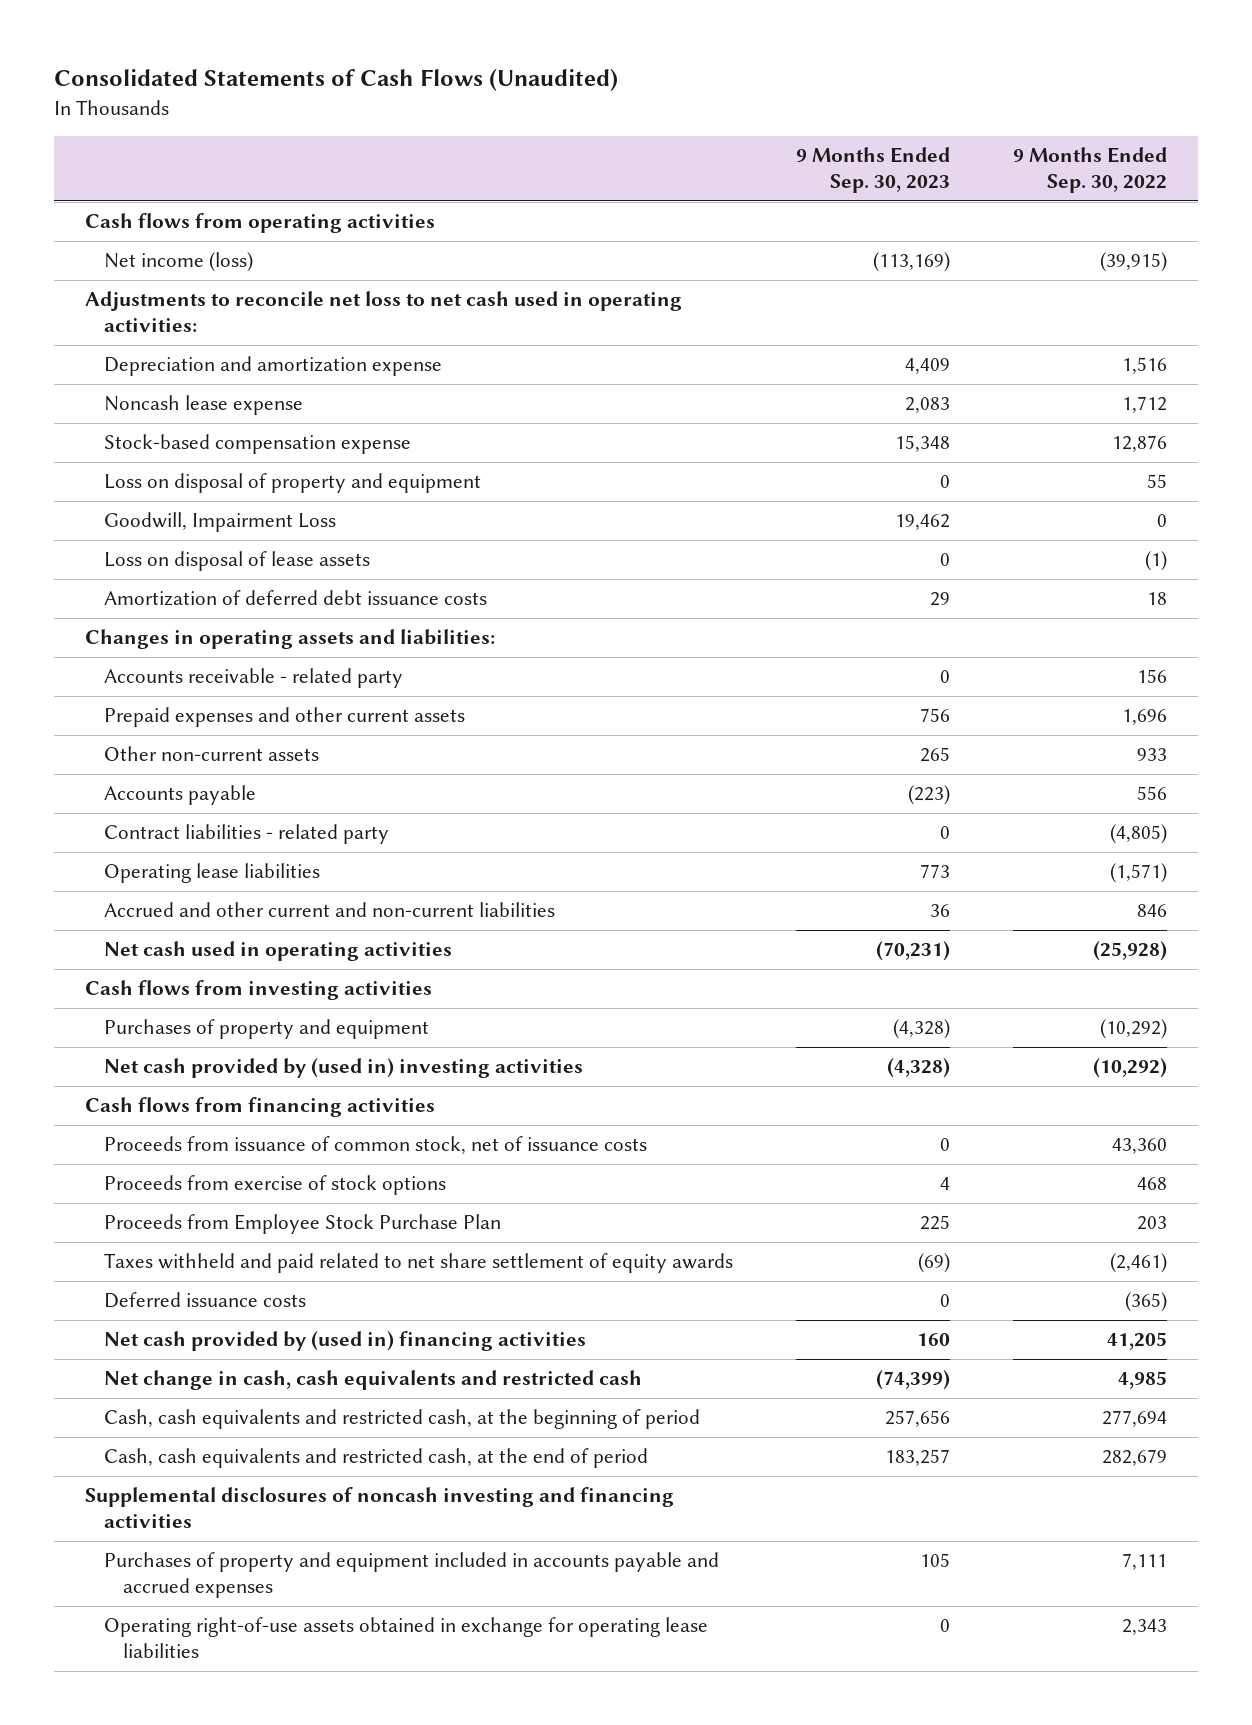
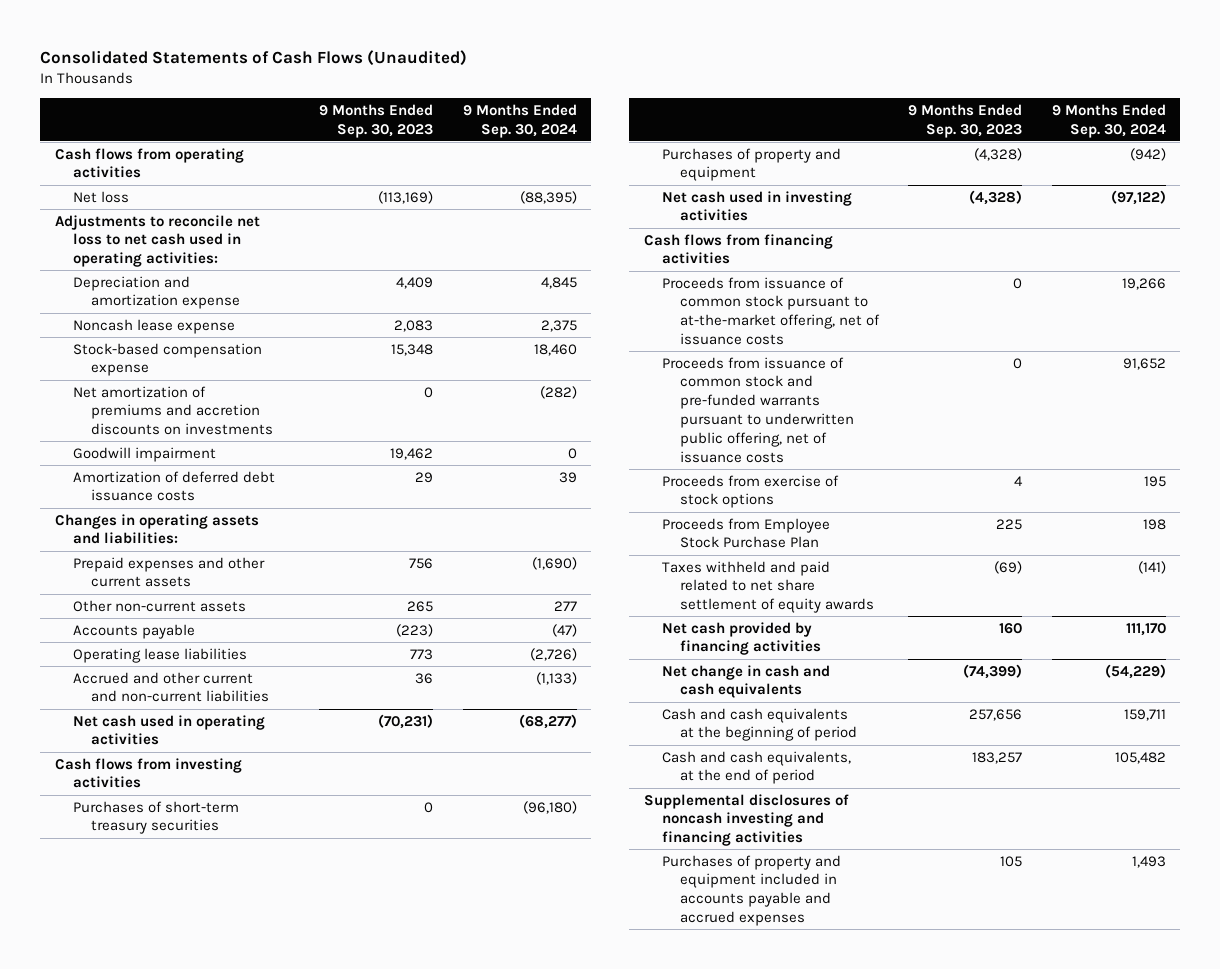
[1012,147,1167,193] 9 Months Ended Sep. 30, 2022 -> none
none -> [462,103,577,138] 9 Months Ended Sep. 30, 2024
[103,252,253,273] Net income (loss) -> [72,190,129,203] Net loss
[103,473,481,494] Loss on disposal of property and equipment -> none
[103,551,370,572] Loss on disposal of lease assets -> none
none -> [72,385,273,436] Net amortization of premiums and accretion discounts on investments
[103,512,336,533] Goodwill, Impairment Loss -> [72,446,216,462] Goodwill impairment
[103,668,403,689] Accounts receivable - related party -> none
[103,824,389,845] Contract liabilities - related party -> none
none -> [72,800,239,835] Purchases of short-term treasury securities
[103,1058,583,1079] Net cash provided by (used in) investing activities -> [661,190,852,222] Net cash used in investing activities
[103,1136,647,1155] Proceeds from issuance of common stock, net of issuance costs -> [661,276,880,346] Proceeds from issuance of common stock pursuant to at-the-market offering, net of issuance costs
none -> [661,356,854,463] Proceeds from issuance of common stock and pre-funded warrants pursuant to underwritten public offering, net of issuance costs
[103,1292,306,1309] Deferred issuance costs -> none
[103,1331,586,1352] Net cash provided by (used in) financing activities -> [661,621,821,656] Net cash provided by financing activities
[103,1370,642,1391] Net change in cash, cash equivalents and restricted cash -> [661,664,830,699] Net change in cash and cash equivalents
[103,1409,700,1430] Cash, cash equivalents and restricted cash, at the beginning of period -> [661,707,857,742] Cash and cash equivalents at the beginning of period
[103,1448,648,1469] Cash, cash equivalents and restricted cash, at the end of period -> [661,750,851,785] Cash and cash equivalents, at the end of period
[103,1617,708,1658] Operating right-of-use assets obtained in exchange for operating lease liabilities -> none

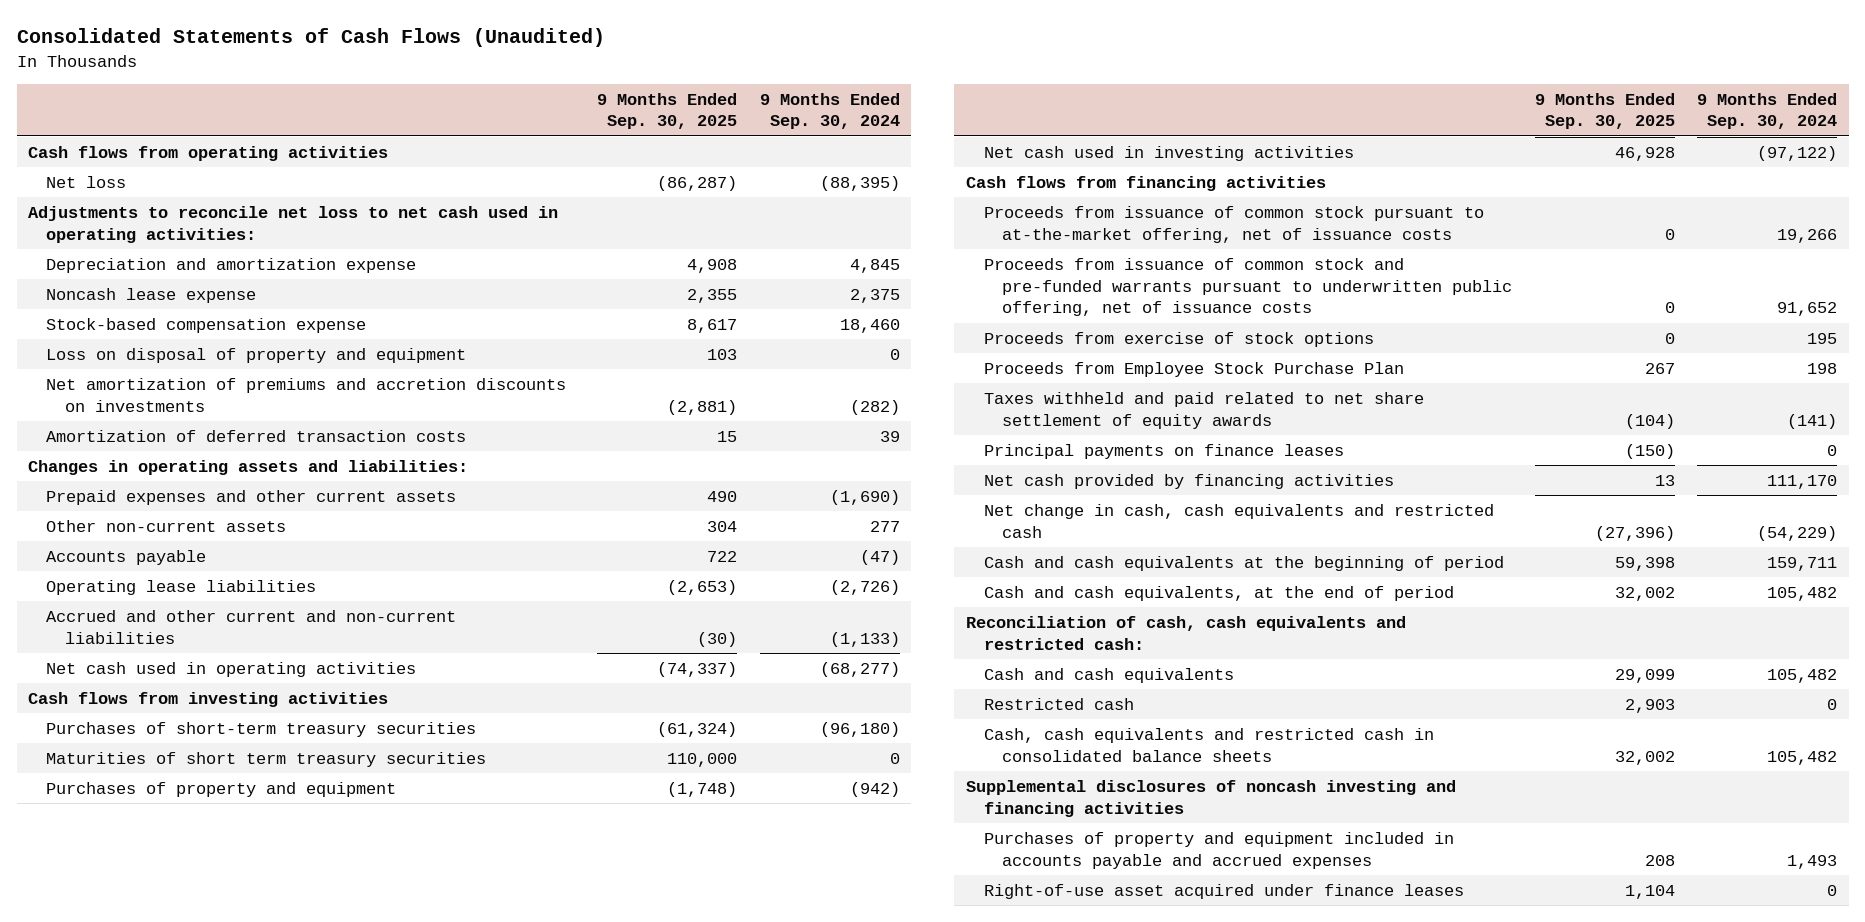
[319,103,434,138] 9 Months Ended Sep. 30, 2023 -> none
none -> [597,92,738,130] 9 Months Ended Sep. 30, 2025
none -> [46,347,467,363] Loss on disposal of property and equipment
[72,446,216,462] Goodwill impairment -> none
[72,470,275,502] Amortization of deferred debt issuance costs -> [46,429,467,442] Amortization of deferred transaction costs
none -> [46,751,487,767] Maturities of short term treasury securities
none -> [983,443,1344,459] Principal payments on finance leases
[661,664,830,699] Net change in cash and cash equivalents -> [983,503,1494,538] Net change in cash, cash equivalents and restricted cash
none -> [965,615,1406,650] Reconciliation of cash, cash equivalents and restricted cash:
none -> [983,667,1234,683] Cash and cash equivalents
none -> [983,697,1134,710] Restricted cash
none -> [983,727,1434,762] Cash, cash equivalents and restricted cash in consolidated balance sheets
none -> [983,883,1464,899] Right-of-use asset acquired under finance leases

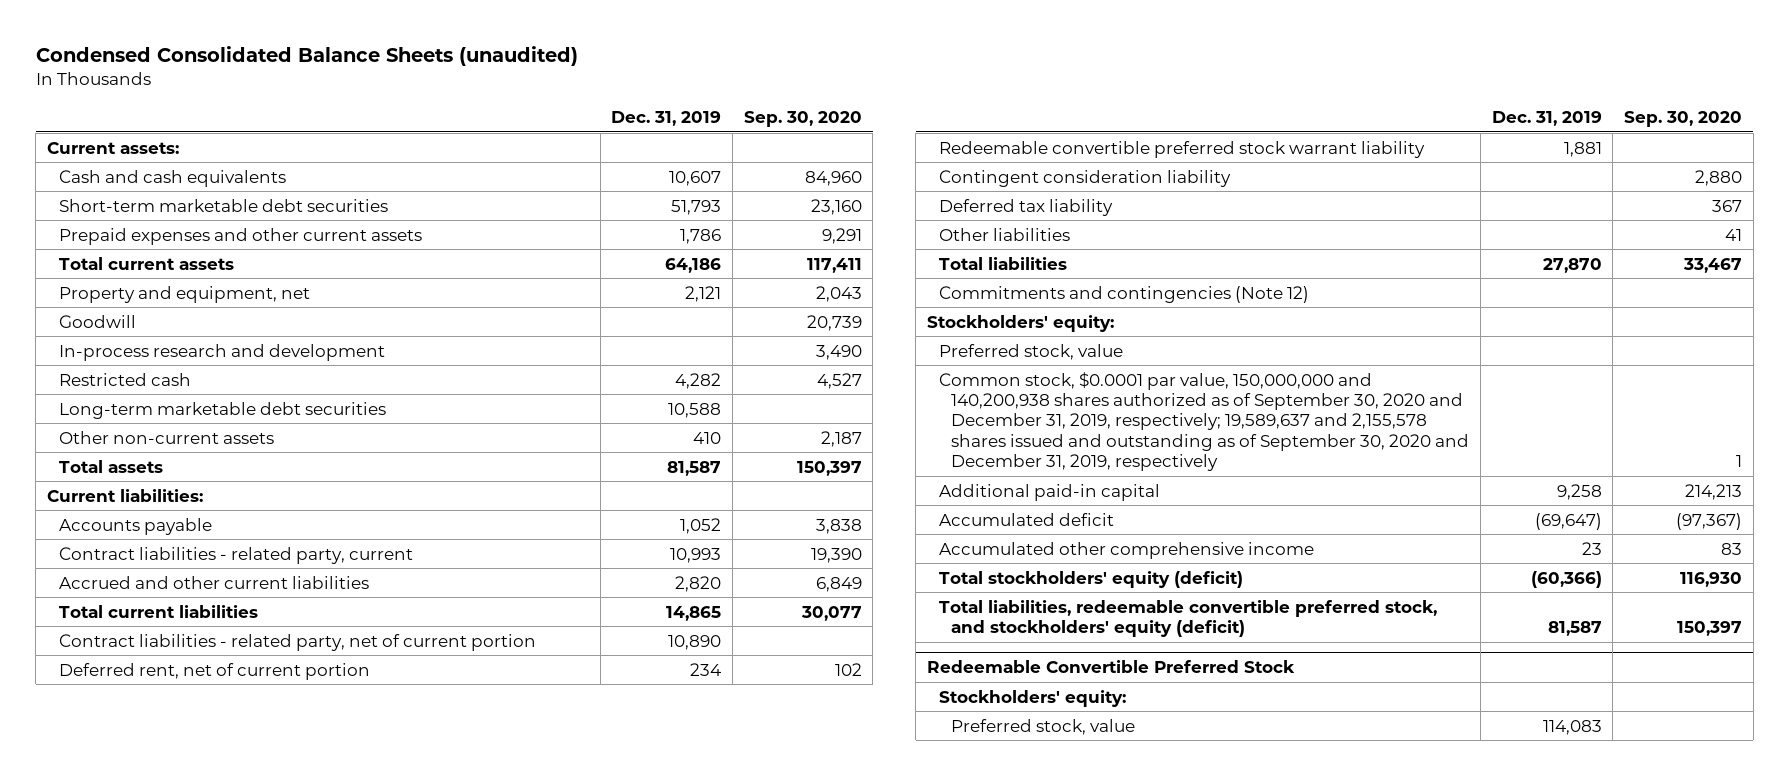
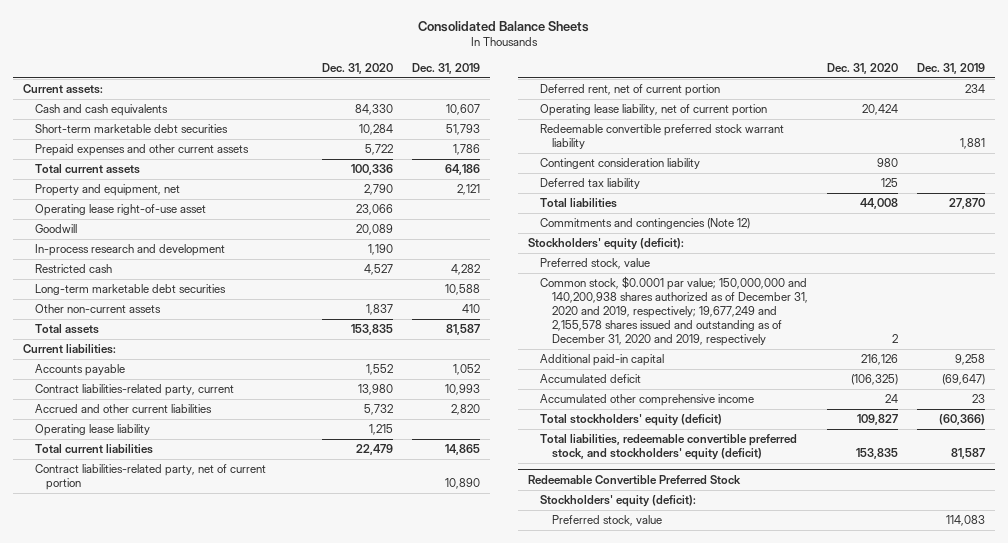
[35,46,578,67] Condensed Consolidated Balance Sheets (unaudited) -> [418,20,590,32] Consolidated Balance Sheets
[743,110,862,127] Sep. 30, 2020 -> none
none -> [321,63,393,75] Dec. 31, 2020
none -> [34,204,206,217] Operating lease right-of-use asset
[58,546,413,564] Contract liabilities - related party, current -> [34,384,234,397] Contract liabilities-related party, current
none -> [34,424,150,437] Operating lease liability
[58,633,536,651] Contract liabilities - related party, net of current portion -> [34,464,266,491] Contract liabilities-related party, net of current portion
none -> [539,104,767,117] Operating lease liability, net of current portion
[939,227,1071,241] Other liabilities -> none
[926,314,1114,332] Stockholders' equity: -> [527,238,684,251] Stockholders' equity (deficit):
[939,371,1470,471] Common stock, $0.0001 par value, 150,000,000 and 140,200,938 shares authorized as of September 30, 2020 and December 31, 2019, respectively; 19,589,637 and 2,155,578 shares issued and outstanding as of September 30, 2020 and December 31, 2019, respectively -> [539,276,808,347] Common stock, $0.0001 par value; 150,000,000 and 140,200,938 shares authorized as of December 31, 2020 and 2019, respectively; 19,677,249 and 2,155,578 shares issued and outstanding as of December 31, 2020 and 2019, respectively
[939,689,1127,707] Stockholders' equity: -> [539,495,696,508] Stockholders' equity (deficit):

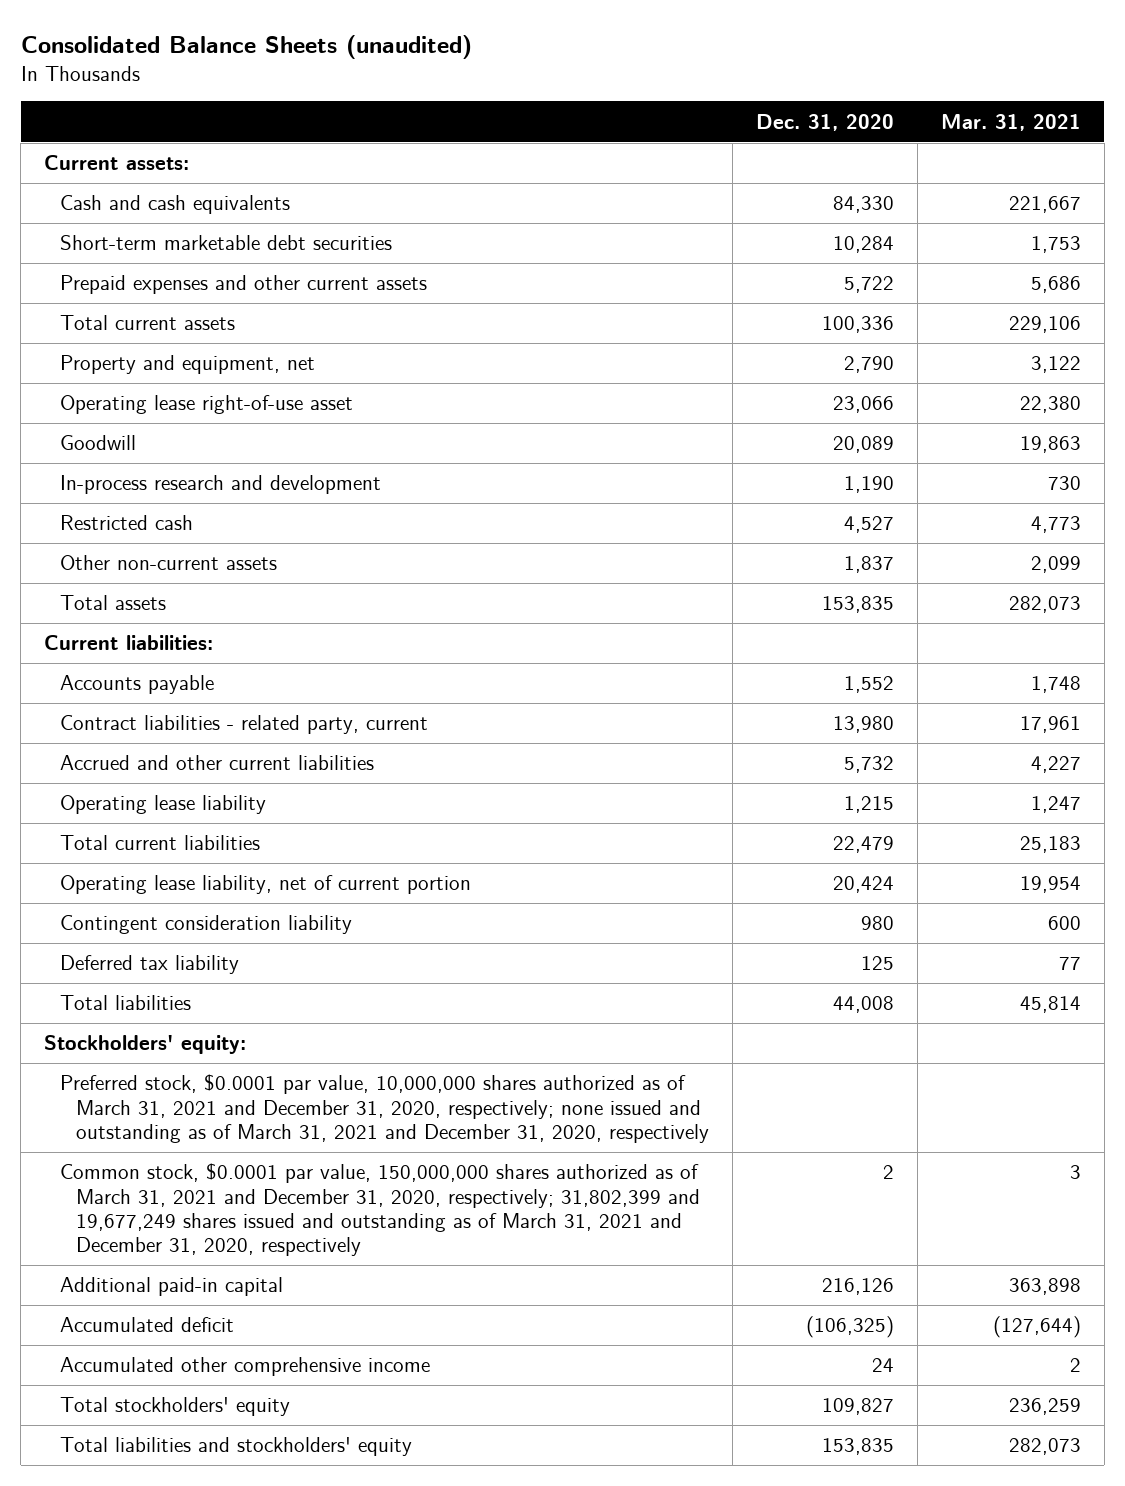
[418,20,590,32] Consolidated Balance Sheets -> [20,34,472,59] Consolidated Balance Sheets (unaudited)
[412,63,481,75] Dec. 31, 2019 -> none
none -> [940,113,1081,131] Mar. 31, 2021
[34,284,226,296] Long-term marketable debt securities -> none
[34,384,234,397] Contract liabilities-related party, current -> [60,715,429,735] Contract liabilities - related party, current
[34,464,266,491] Contract liabilities-related party, net of current portion -> none
[539,84,720,97] Deferred rent, net of current portion -> none
[539,124,784,150] Redeemable convertible preferred stock warrant liability -> none
[539,218,750,230] Commitments and contingencies (Note 12) -> none
[527,238,684,251] Stockholders' equity (deficit): -> [44,1035,247,1055] Stockholders' equity:
[539,258,650,270] Preferred stock, value -> [60,1074,709,1144] Preferred stock, $0.0001 par value, 10,000,000 shares authorized as of March 31, 2021 and December 31, 2020, respectively; none issued and outstanding as of March 31, 2021 and December 31, 2020, respectively
[539,276,808,347] Common stock, $0.0001 par value; 150,000,000 and 140,200,938 shares authorized as of December 31, 2020 and 2019, respectively; 19,677,249 and 2,155,578 shares issued and outstanding as of December 31, 2020 and 2019, respectively -> [60,1163,700,1257] Common stock, $0.0001 par value, 150,000,000 shares authorized as of March 31, 2021 and December 31, 2020, respectively; 31,802,399 and 19,677,249 shares issued and outstanding as of March 31, 2021 and December 31, 2020, respectively
[527,475,741,485] Redeemable Convertible Preferred Stock -> none
[539,495,696,508] Stockholders' equity (deficit): -> none
[551,515,662,527] Preferred stock, value -> none
[539,414,722,427] Total stockholders' equity (deficit) -> [60,1397,291,1417] Total stockholders' equity
[539,434,797,461] Total liabilities, redeemable convertible preferred stock, and stockholders' equity (deficit) -> [60,1437,413,1457] Total liabilities and stockholders' equity

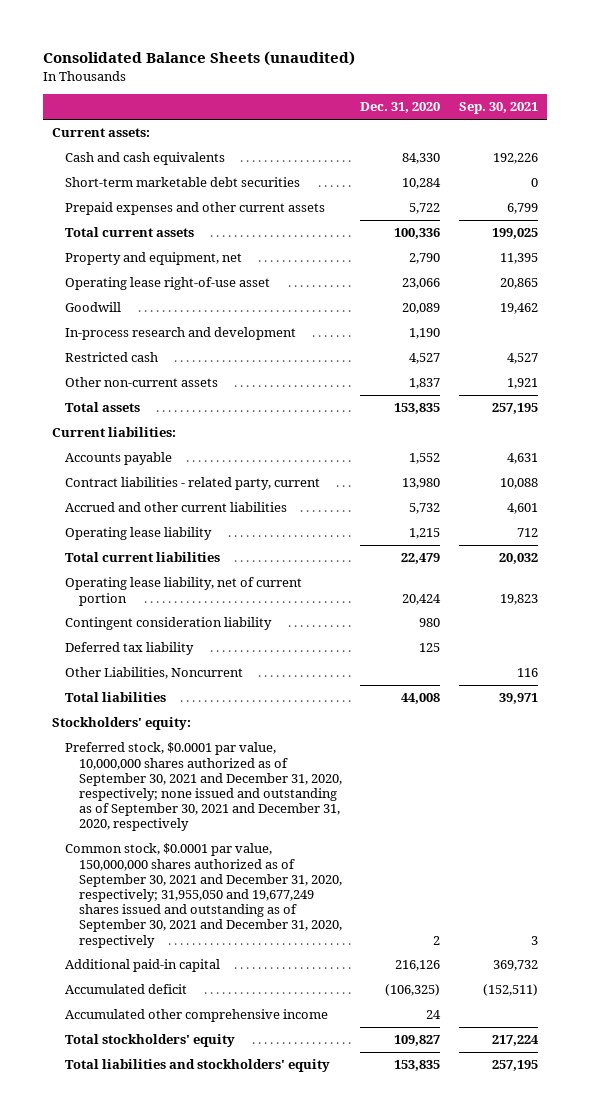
[940,113,1081,131] Mar. 31, 2021 -> none
none -> [458,102,538,115] Sep. 30, 2021
none -> [65,667,244,680] Other Liabilities, Noncurrent
[60,1074,709,1144] Preferred stock, $0.0001 par value, 10,000,000 shares authorized as of March 31, 2021 and December 31, 2020, respectively; none issued and outstanding as of March 31, 2021 and December 31, 2020, respectively -> [65,742,342,832] Preferred stock, $0.0001 par value, 10,000,000 shares authorized as of September 30, 2021 and December 31, 2020, respectively; none issued and outstanding as of September 30, 2021 and December 31, 2020, respectively
[60,1163,700,1257] Common stock, $0.0001 par value, 150,000,000 shares authorized as of March 31, 2021 and December 31, 2020, respectively; 31,802,399 and 19,677,249 shares issued and outstanding as of March 31, 2021 and December 31, 2020, respectively -> [65,843,342,948] Common stock, $0.0001 par value, 150,000,000 shares authorized as of September 30, 2021 and December 31, 2020, respectively; 31,955,050 and 19,677,249 shares issued and outstanding as of September 30, 2021 and December 31, 2020, respectively

